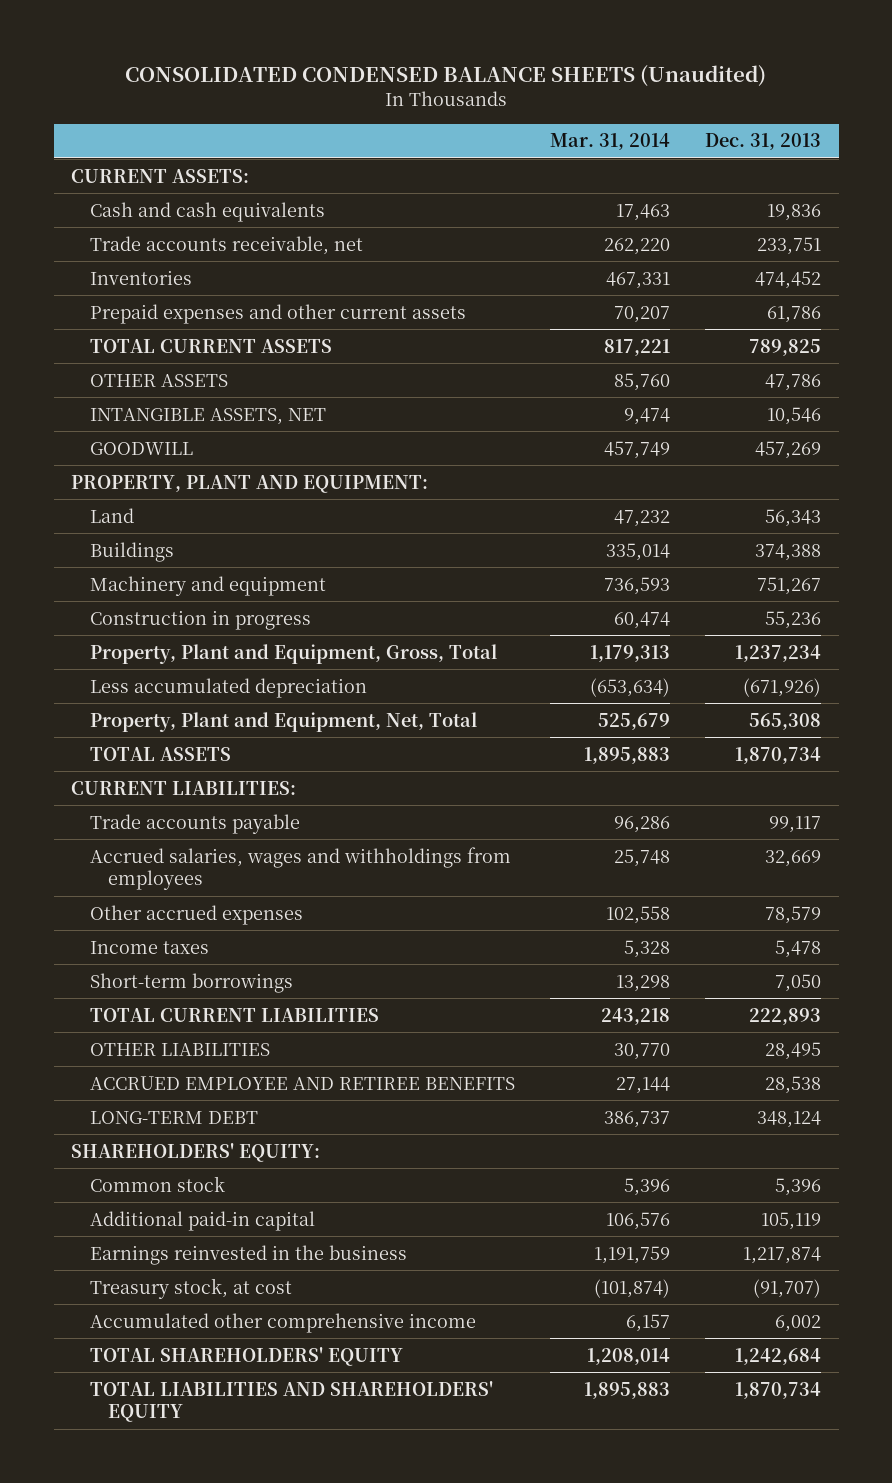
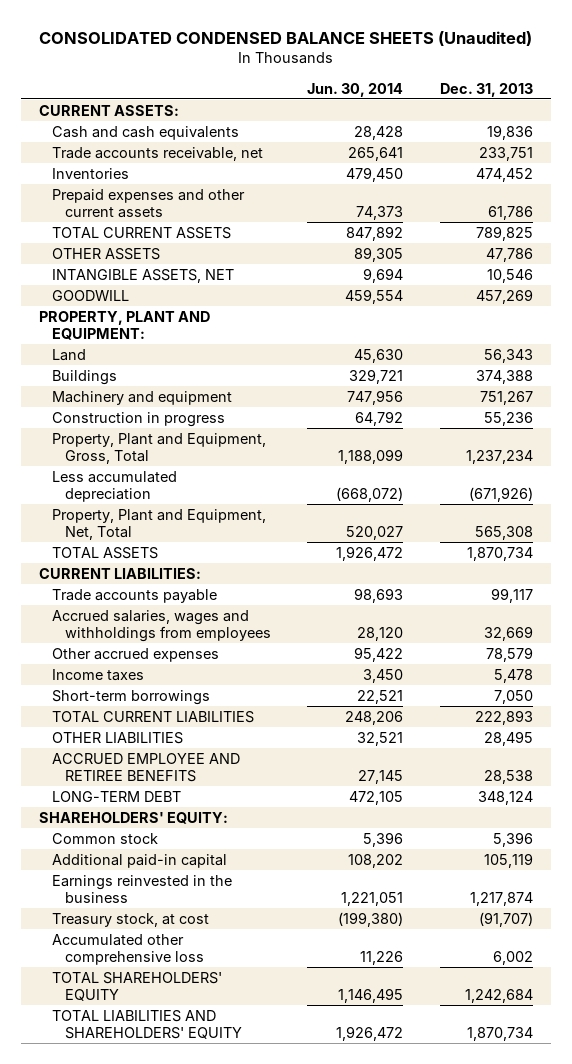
[549,133,670,151] Mar. 31, 2014 -> none
none -> [307,82,404,97] Jun. 30, 2014
[89,1312,476,1333] Accumulated other comprehensive income -> [52,933,204,966] Accumulated other comprehensive loss

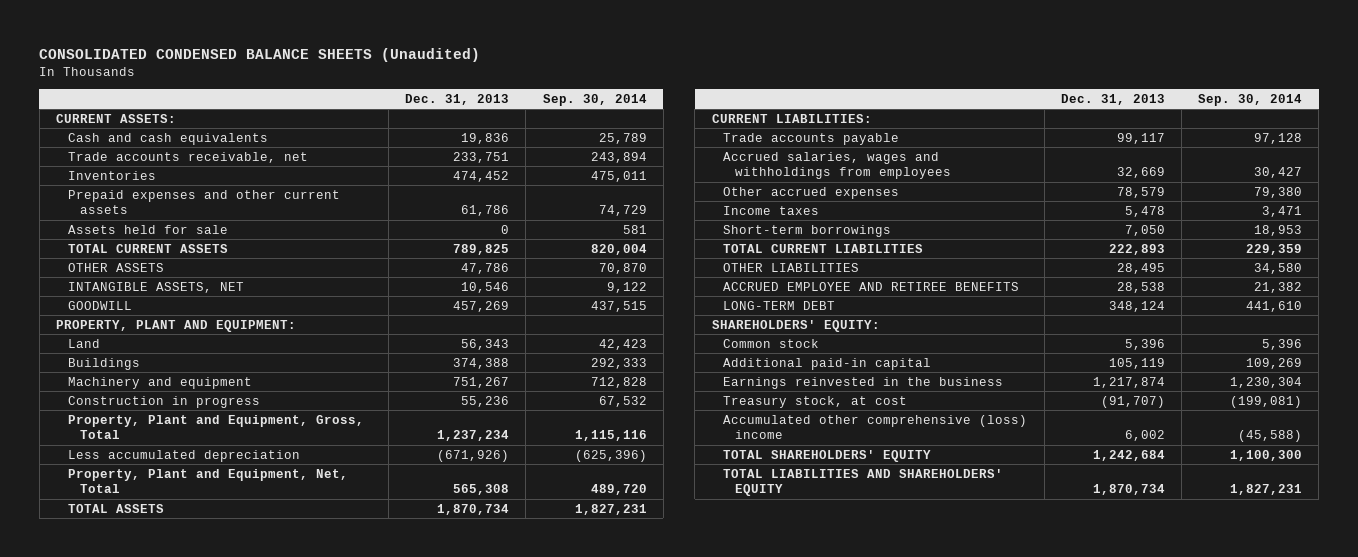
[307,82,404,97] Jun. 30, 2014 -> none
none -> [542,93,647,106] Sep. 30, 2014
none -> [67,224,228,234] Assets held for sale
[52,933,204,966] Accumulated other comprehensive loss -> [723,414,1028,440] Accumulated other comprehensive (loss) income

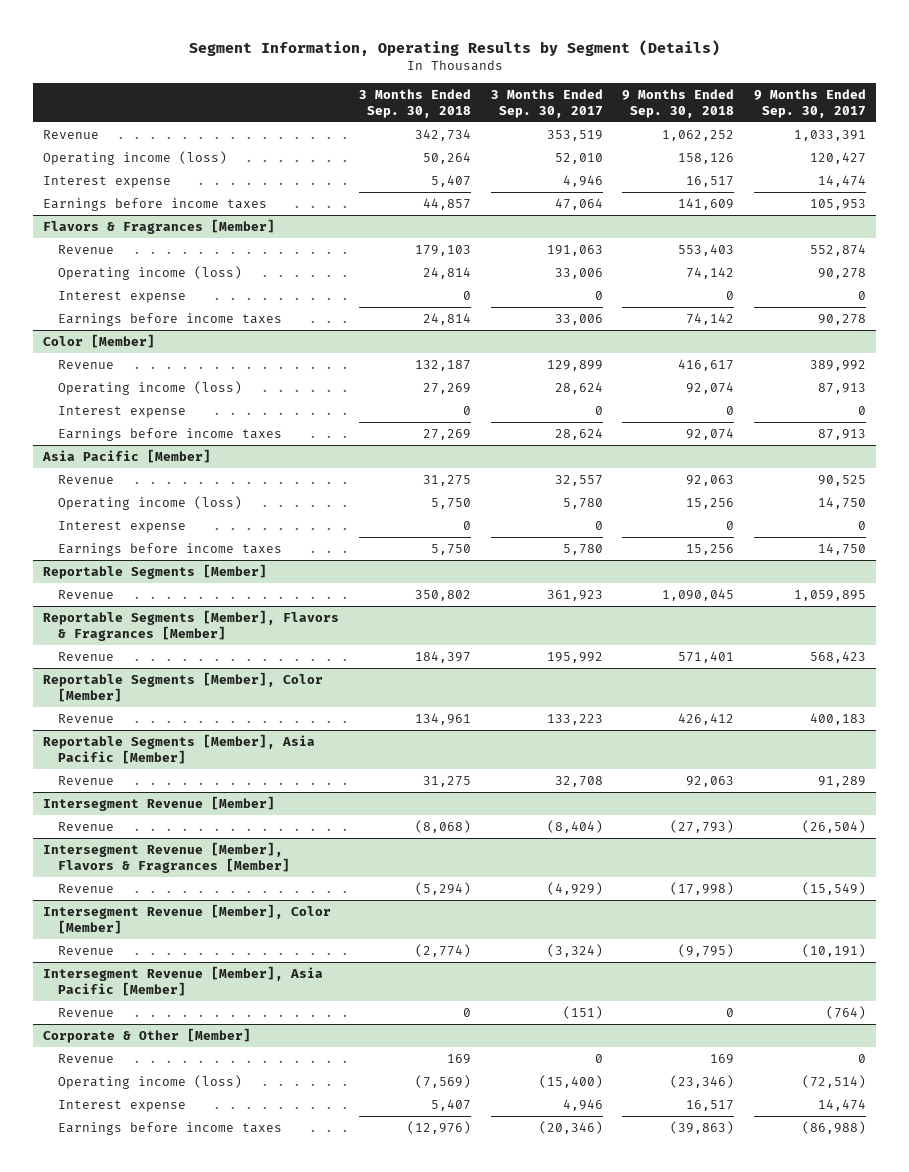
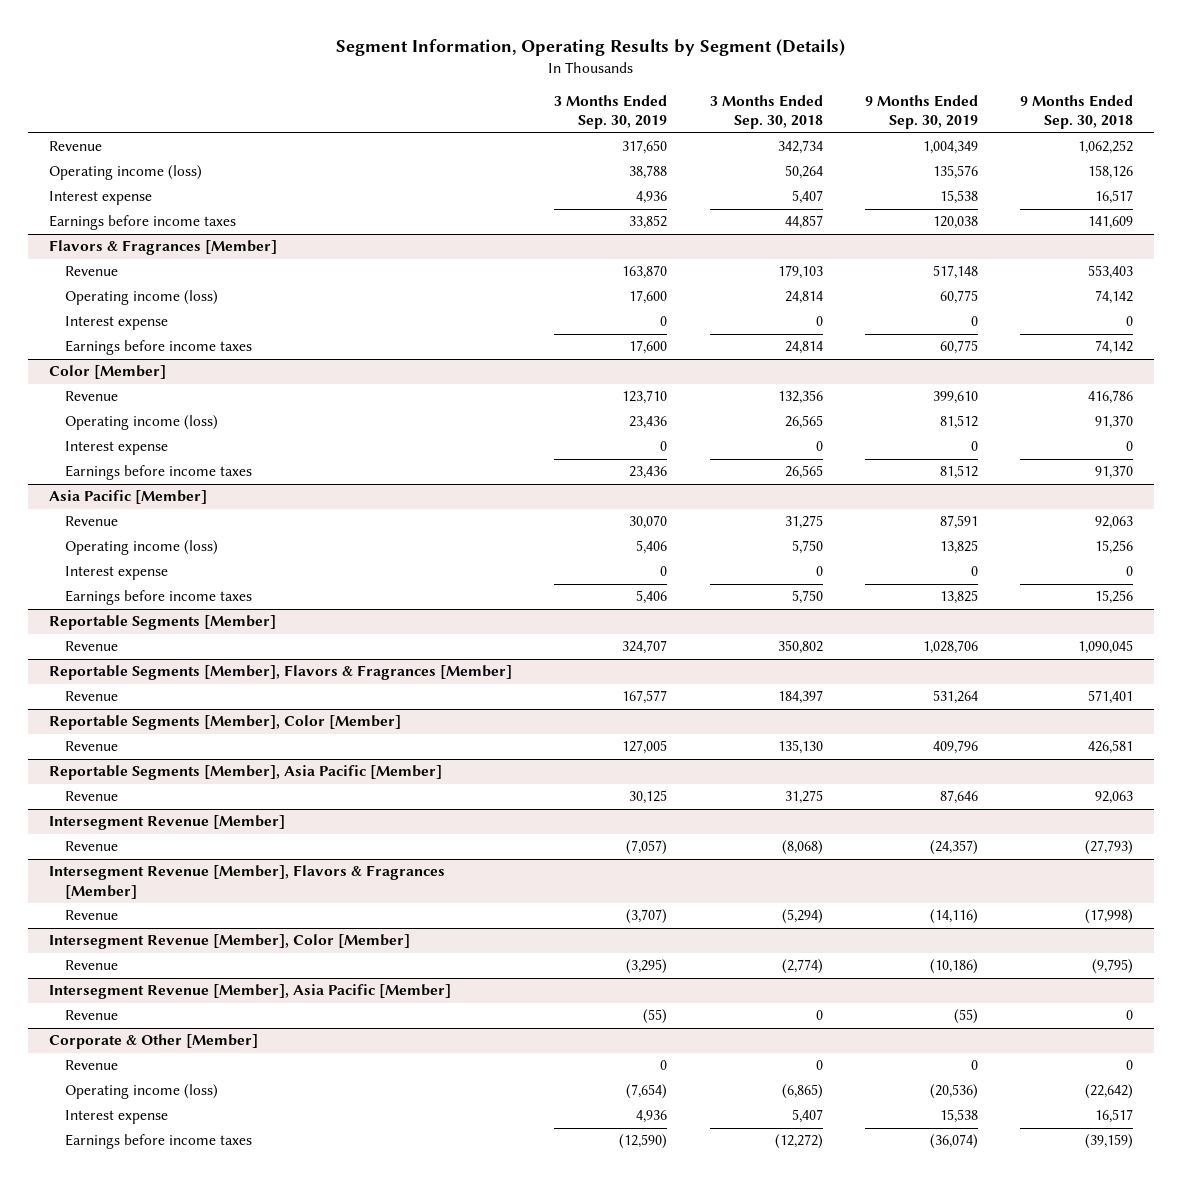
[490,88,603,118] 3 Months Ended Sep. 30, 2017 -> none
[754,88,867,118] 9 Months Ended Sep. 30, 2017 -> none
none -> [554,94,668,130] 3 Months Ended Sep. 30, 2019
none -> [864,94,978,130] 9 Months Ended Sep. 30, 2019
[414,359,471,371] 132,187 -> [777,390,823,405] 132,356
[678,358,735,371] 416,617 -> [1088,390,1134,405] 416,786
[422,382,471,394] 27,269 -> [784,415,823,430] 26,565
[686,381,735,394] 92,074 -> [1095,415,1134,430] 91,370
[422,428,471,440] 27,269 -> [784,465,823,480] 26,565
[686,427,735,440] 92,074 -> [1095,465,1134,480] 91,370
[414,712,471,725] 134,961 -> [777,740,823,755] 135,130
[678,712,735,725] 426,412 -> [1088,740,1134,755] 426,581
[446,1053,471,1064] 169 -> [815,1060,823,1071] 0
[710,1053,735,1064] 169 -> [1126,1060,1134,1071] 0
[414,1074,471,1088] (7,569) -> [781,1084,823,1100] (6,865)
[670,1074,735,1088] (23,346) -> [1085,1084,1134,1100] (22,642)
[406,1120,471,1134] (12,976) -> [774,1134,823,1150] (12,272)
[670,1120,735,1134] (39,863) -> [1085,1134,1134,1150] (39,159)

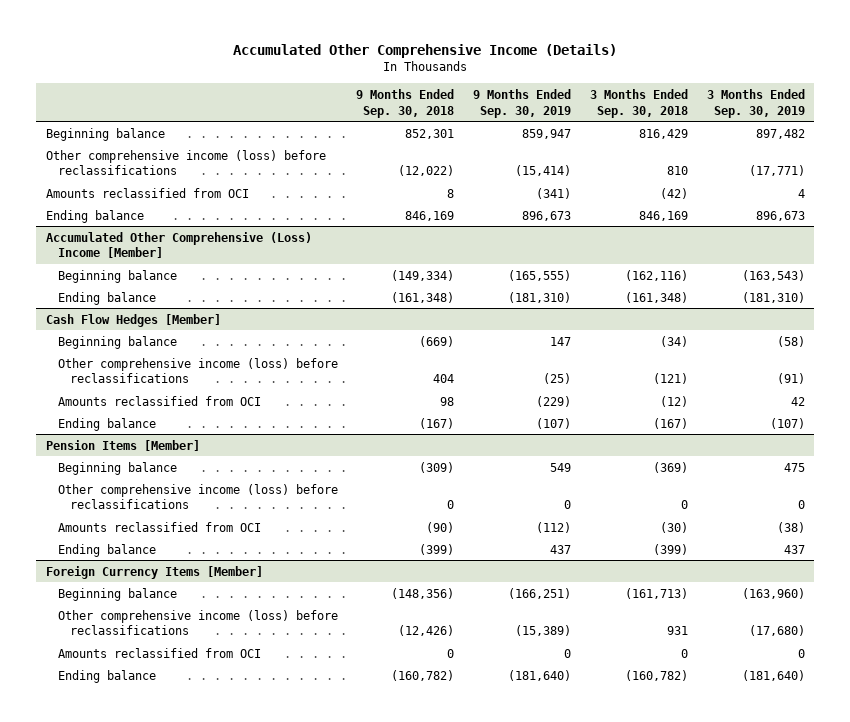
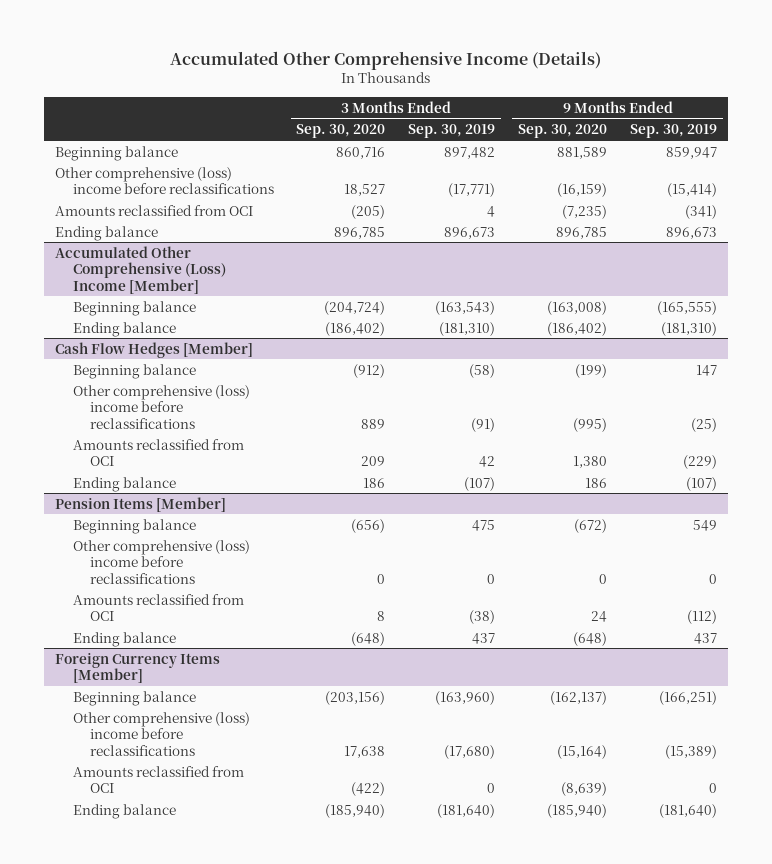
[356,89,455,118] 9 Months Ended Sep. 30, 2018 -> none
[589,89,688,118] 3 Months Ended Sep. 30, 2018 -> none
none -> [296,124,386,139] Sep. 30, 2020
none -> [518,124,608,139] Sep. 30, 2020
[45,149,326,176] Other comprehensive income (loss) before reclassifications -> [55,166,274,195] Other comprehensive (loss) income before reclassifications
[57,357,338,384] Other comprehensive income (loss) before reclassifications -> [72,384,250,429] Other comprehensive (loss) income before reclassifications
[57,483,338,510] Other comprehensive income (loss) before reclassifications -> [72,539,250,584] Other comprehensive (loss) income before reclassifications
[57,609,338,636] Other comprehensive income (loss) before reclassifications -> [72,711,250,756] Other comprehensive (loss) income before reclassifications

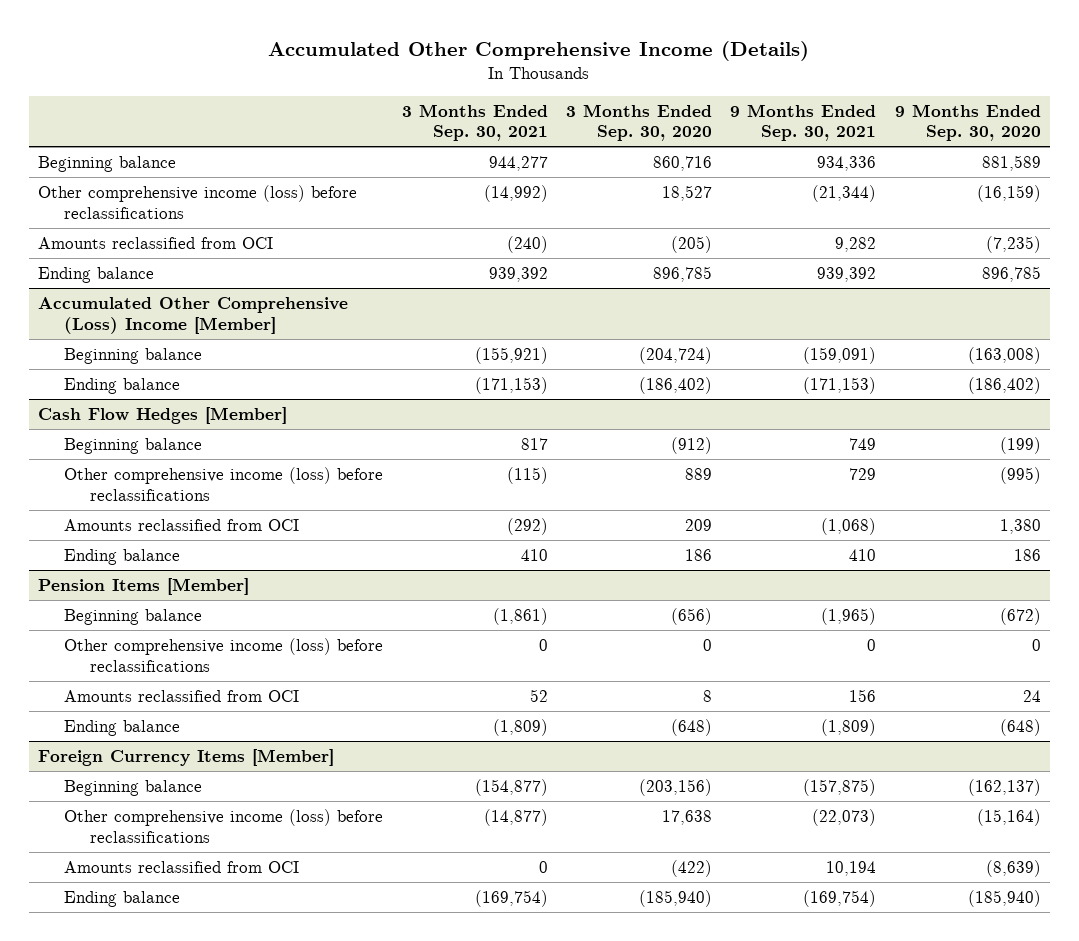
[408,124,496,139] Sep. 30, 2019 -> none
[629,124,717,139] Sep. 30, 2019 -> none
none -> [401,103,548,142] 3 Months Ended Sep. 30, 2021
none -> [730,103,877,142] 9 Months Ended Sep. 30, 2021
[55,166,274,195] Other comprehensive (loss) income before reclassifications -> [38,184,358,219] Other comprehensive income (loss) before reclassifications
[72,384,250,429] Other comprehensive (loss) income before reclassifications -> [64,466,384,501] Other comprehensive income (loss) before reclassifications
[72,539,250,584] Other comprehensive (loss) income before reclassifications -> [64,637,384,672] Other comprehensive income (loss) before reclassifications
[72,711,250,756] Other comprehensive (loss) income before reclassifications -> [64,808,384,843] Other comprehensive income (loss) before reclassifications

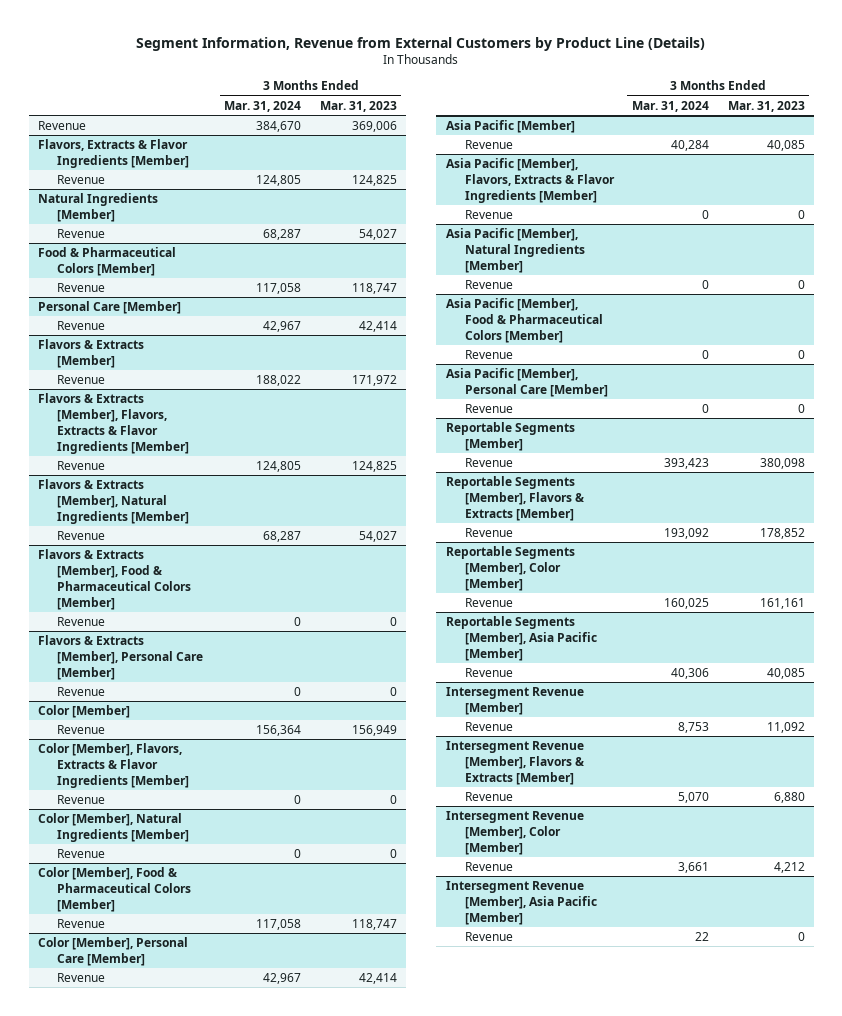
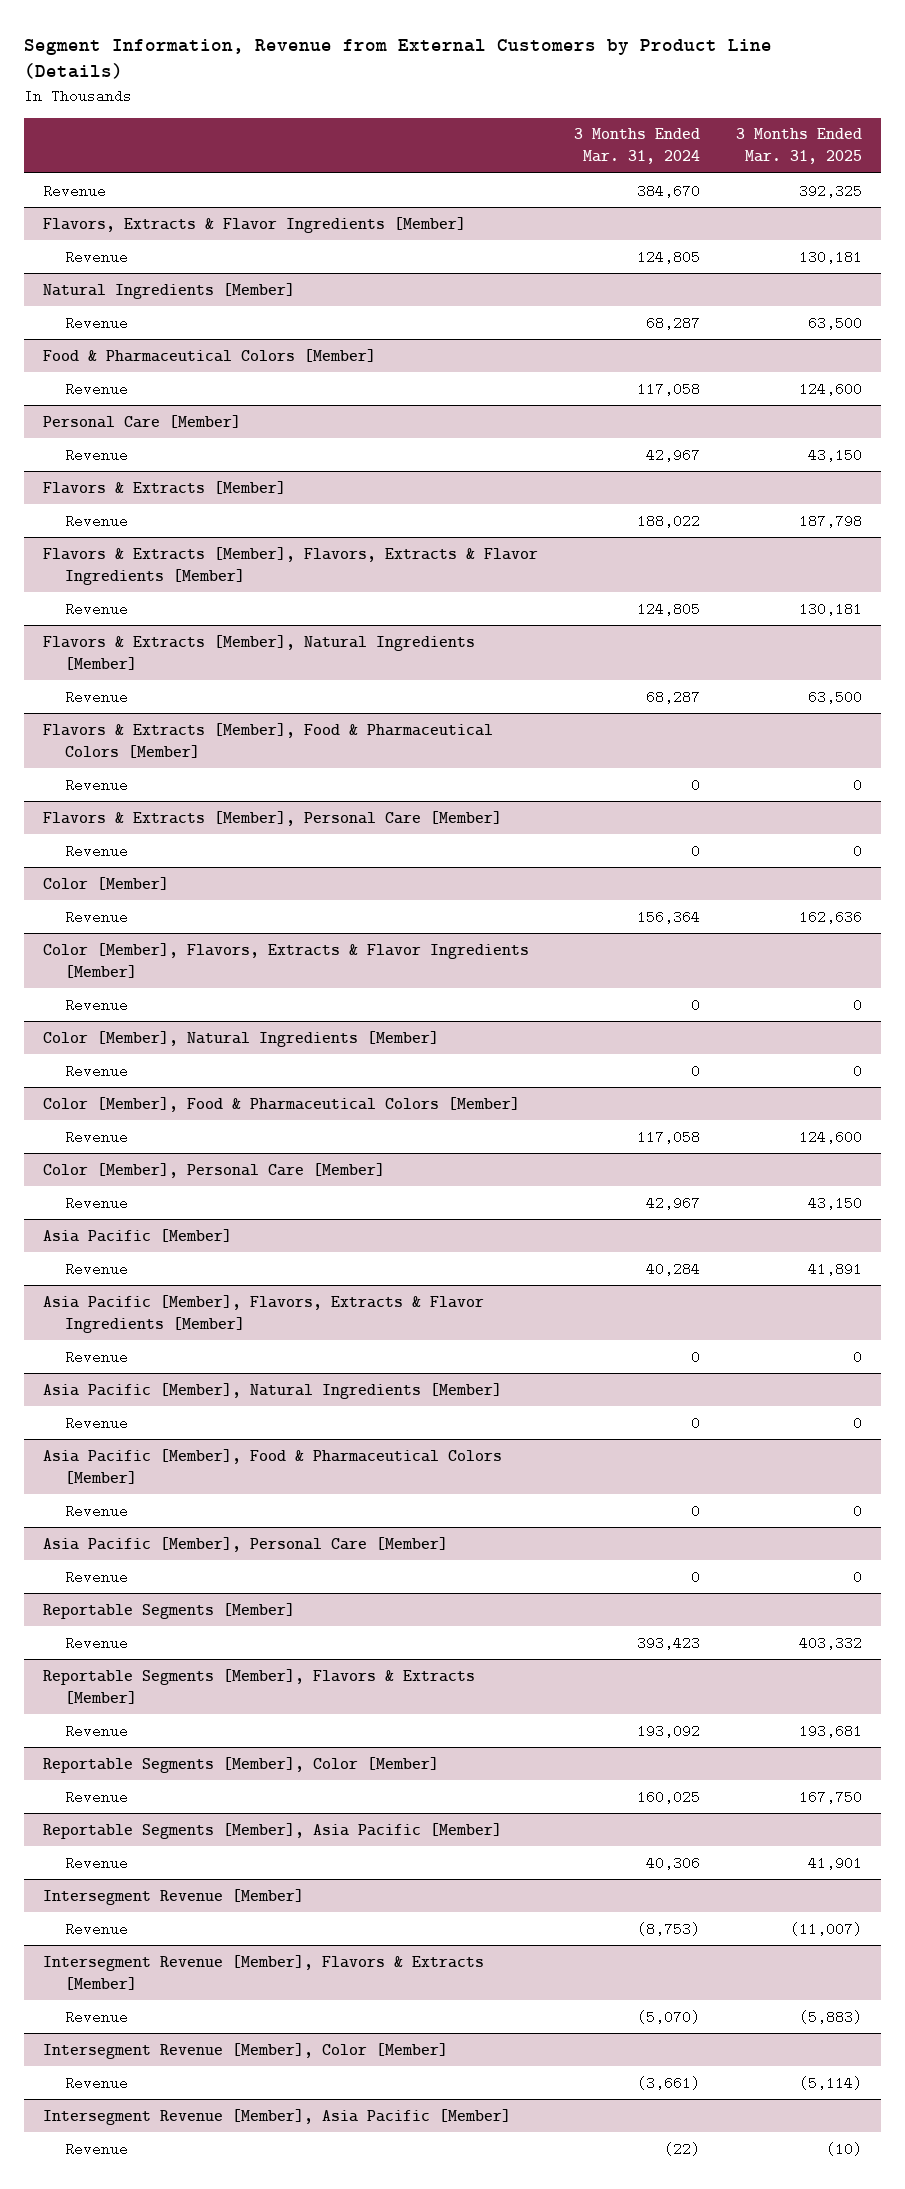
[319,100,397,112] Mar. 31, 2023 -> none
none -> [736,128,863,165] 3 Months Ended Mar. 31, 2025
[678,722,710,734] 8,753 -> [636,1921,700,1936] (8,753)
[678,792,710,804] 5,070 -> [636,2009,700,2024] (5,070)
[678,862,710,874] 3,661 -> [636,2075,700,2090] (3,661)
[695,932,710,942] 22 -> [663,2141,700,2156] (22)

